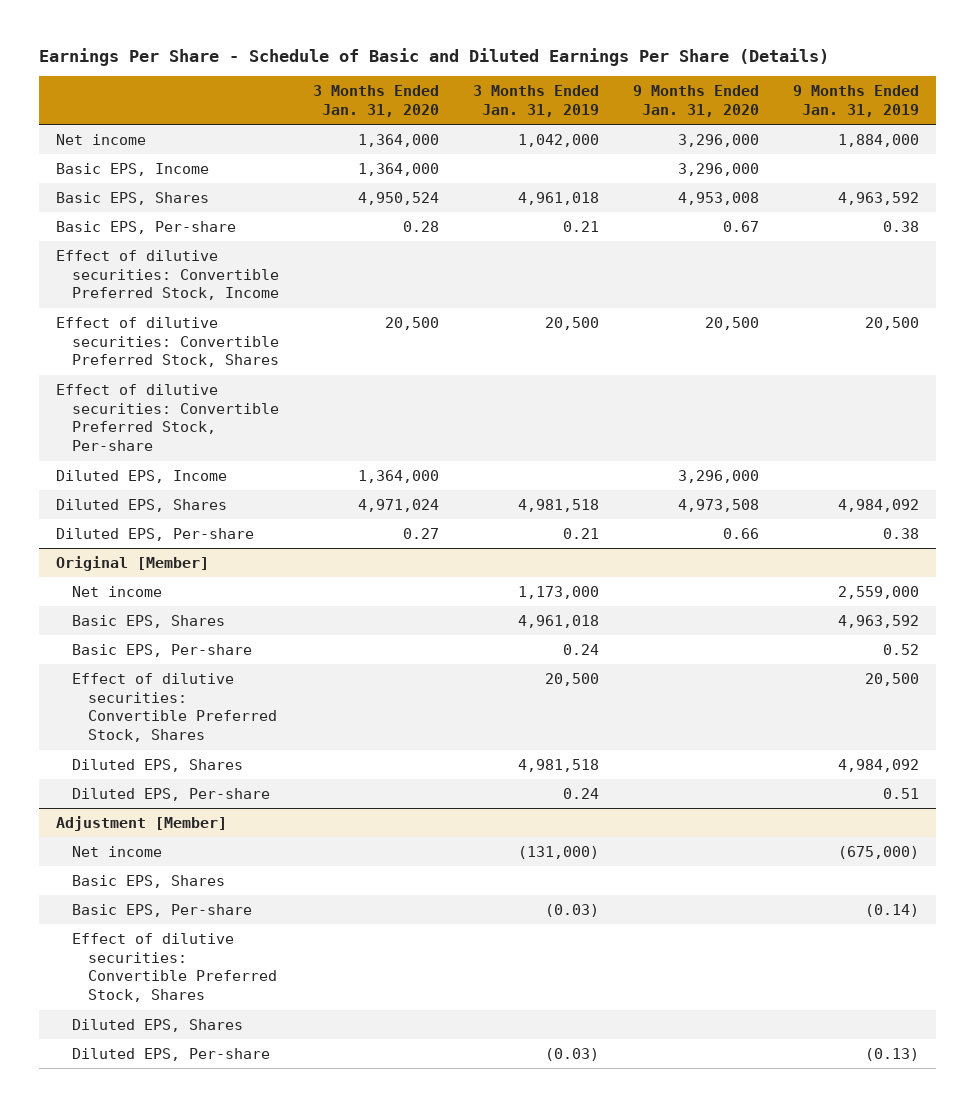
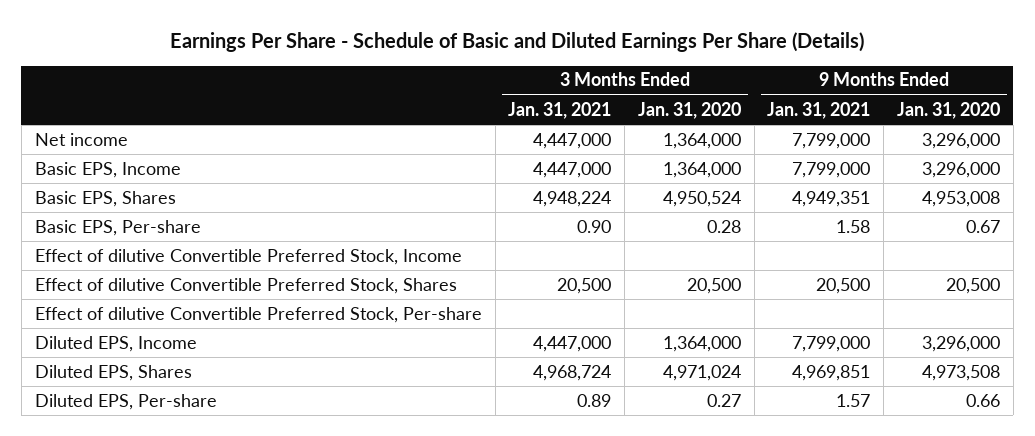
[472,85,599,117] 3 Months Ended Jan. 31, 2019 -> none
[793,85,920,117] 9 Months Ended Jan. 31, 2019 -> none
none -> [508,101,612,119] Jan. 31, 2021
none -> [767,101,871,119] Jan. 31, 2021
[56,249,279,301] Effect of dilutive securities: Convertible Preferred Stock, Income -> [34,248,462,265] Effect of dilutive Convertible Preferred Stock, Income
[56,316,279,368] Effect of dilutive securities: Convertible Preferred Stock, Shares -> [34,277,457,294] Effect of dilutive Convertible Preferred Stock, Shares
[56,383,279,452] Effect of dilutive securities: Convertible Preferred Stock, Per-share -> [34,306,482,323] Effect of dilutive Convertible Preferred Stock, Per-share
[56,555,210,571] Original [Member] -> none
[71,585,162,597] Net income -> none
[71,614,225,628] Basic EPS, Shares -> none
[71,643,252,657] Basic EPS, Per-share -> none
[71,672,277,743] Effect of dilutive securities: Convertible Preferred Stock, Shares -> none
[71,758,243,772] Diluted EPS, Shares -> none
[71,787,270,801] Diluted EPS, Per-share -> none
[56,815,228,831] Adjustment [Member] -> none
[71,845,162,857] Net income -> none
[71,874,225,888] Basic EPS, Shares -> none
[71,903,252,917] Basic EPS, Per-share -> none
[71,932,277,1003] Effect of dilutive securities: Convertible Preferred Stock, Shares -> none
[71,1018,243,1032] Diluted EPS, Shares -> none
[71,1047,270,1061] Diluted EPS, Per-share -> none

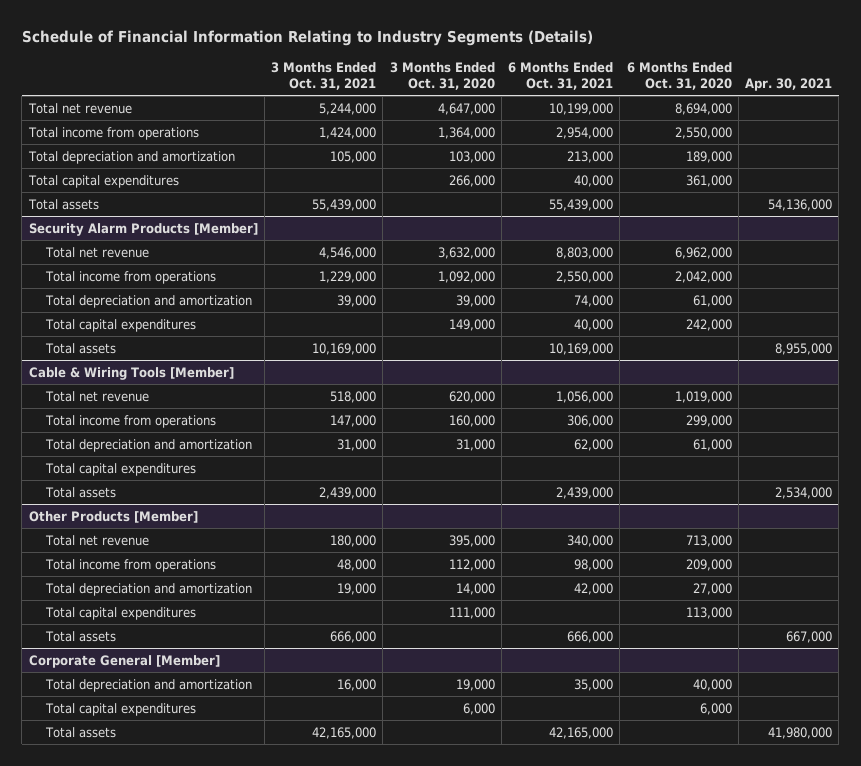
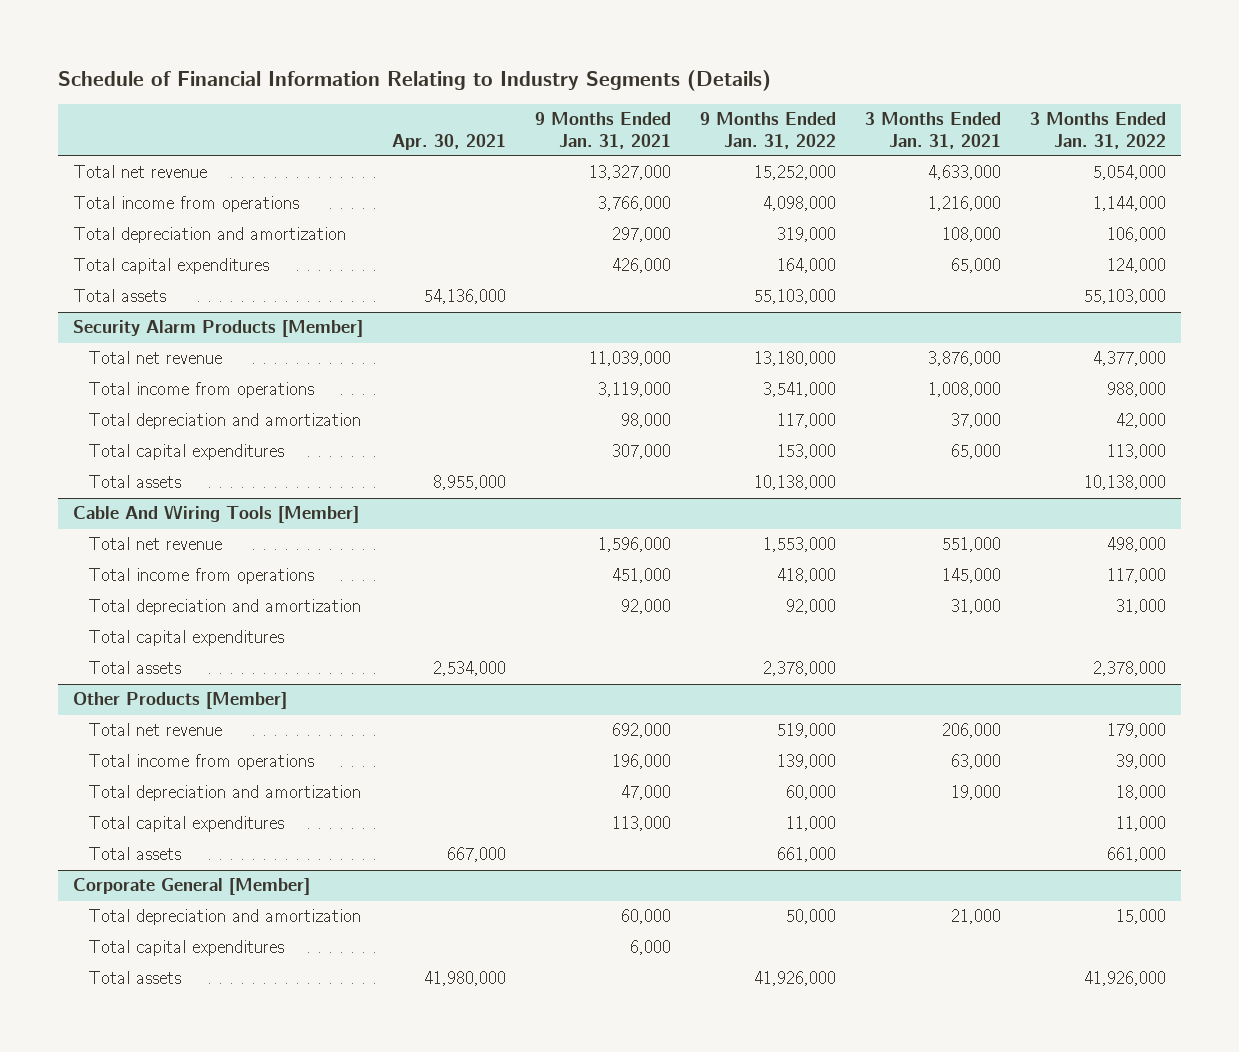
[271,62,377,91] 3 Months Ended Oct. 31, 2021 -> none
[389,62,495,91] 3 Months Ended Oct. 31, 2020 -> none
[508,62,614,91] 6 Months Ended Oct. 31, 2021 -> none
[626,62,732,91] 6 Months Ended Oct. 31, 2020 -> none
none -> [534,112,671,149] 9 Months Ended Jan. 31, 2021
none -> [700,112,837,149] 9 Months Ended Jan. 31, 2022
none -> [865,112,1002,149] 3 Months Ended Jan. 31, 2021
none -> [1030,112,1167,149] 3 Months Ended Jan. 31, 2022
[28,366,234,380] Cable & Wiring Tools [Member] -> [72,504,359,524] Cable And Wiring Tools [Member]

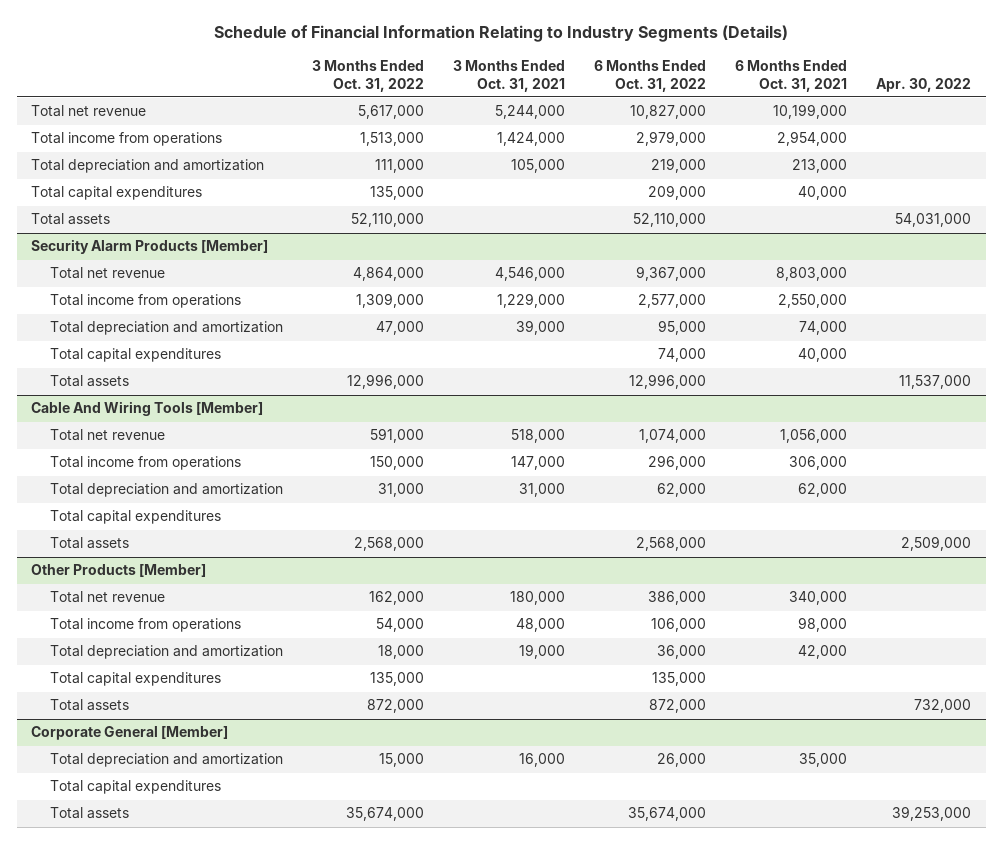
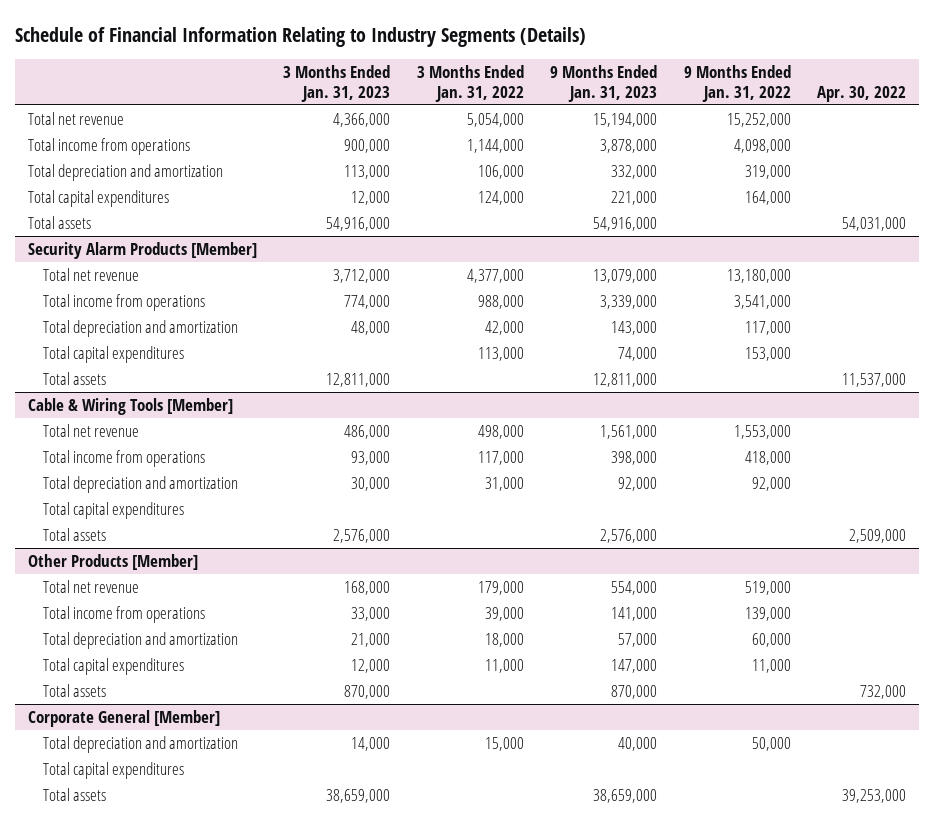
[312,59,425,92] 3 Months Ended Oct. 31, 2022 -> none
[453,59,566,92] 3 Months Ended Oct. 31, 2021 -> none
[594,59,707,92] 6 Months Ended Oct. 31, 2022 -> none
[735,59,848,92] 6 Months Ended Oct. 31, 2021 -> none
none -> [283,64,391,103] 3 Months Ended Jan. 31, 2023
none -> [416,64,524,103] 3 Months Ended Jan. 31, 2022
none -> [550,64,658,103] 9 Months Ended Jan. 31, 2023
none -> [683,64,791,103] 9 Months Ended Jan. 31, 2022
[31,401,264,417] Cable And Wiring Tools [Member] -> [28,398,234,416] Cable & Wiring Tools [Member]

